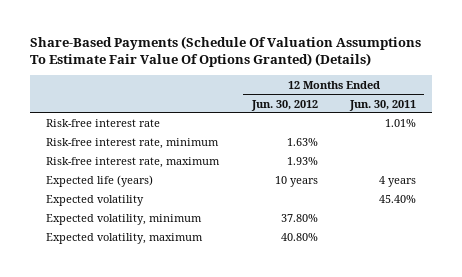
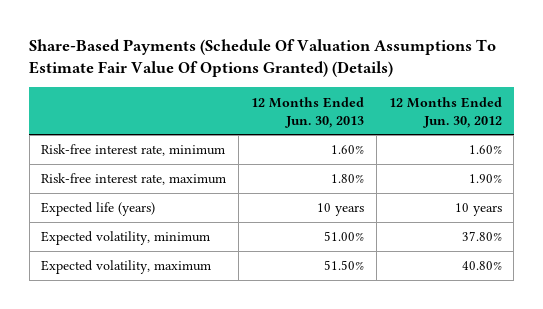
[349,99,417,111] Jun. 30, 2011 -> none
none -> [250,96,364,128] 12 Months Ended Jun. 30, 2013
[46,119,161,128] Risk-free interest rate -> none
[286,138,318,147] 1.63% -> [468,145,502,155] 1.60%
[286,157,318,166] 1.93% -> [468,174,502,184] 1.90%
[46,195,145,207] Expected volatility -> none

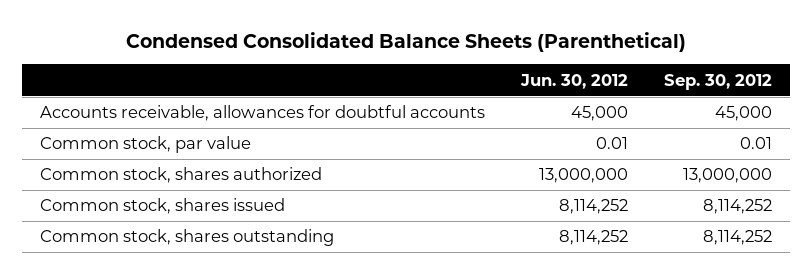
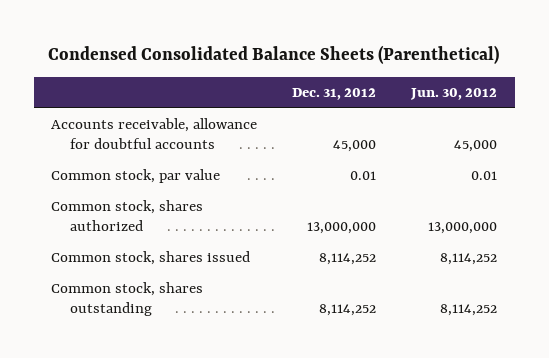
[663,73,772,90] Sep. 30, 2012 -> none
none -> [292,87,377,100] Dec. 31, 2012
[40,105,486,122] Accounts receivable, allowances for doubtful accounts -> [51,118,258,150] Accounts receivable, allowance for doubtful accounts

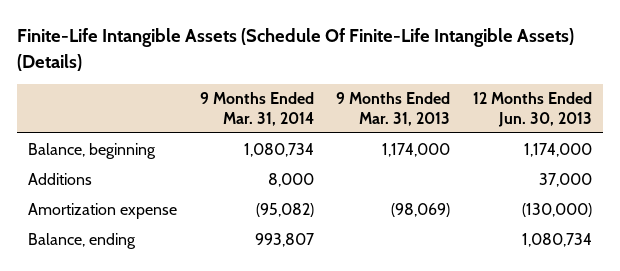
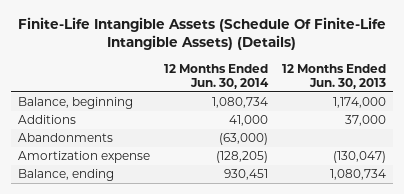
[199,92,314,126] 9 Months Ended Mar. 31, 2014 -> none
[336,92,451,126] 9 Months Ended Mar. 31, 2013 -> none
none -> [163,63,269,89] 12 Months Ended Jun. 30, 2014
none -> [17,133,113,143] Abandonments
[521,202,592,217] (130,000) -> [333,151,387,164] (130,047)

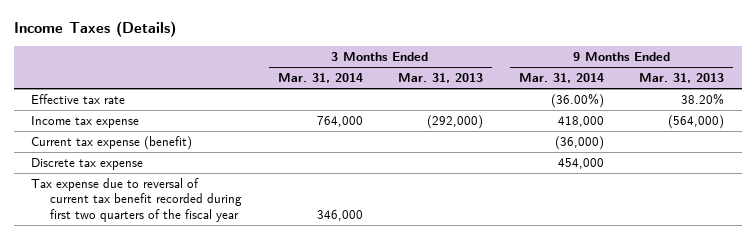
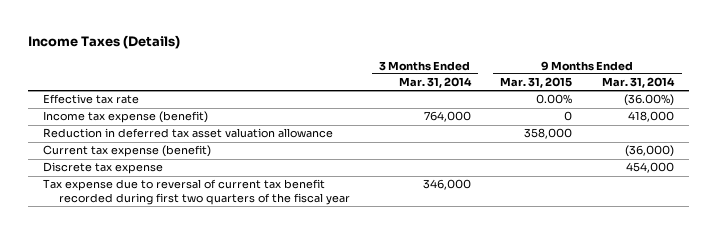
[398,73,484,84] Mar. 31, 2013 -> none
[639,73,725,84] Mar. 31, 2013 -> none
none -> [500,77,573,89] Mar. 31, 2015
[31,115,140,128] Income tax expense -> [43,111,209,124] Income tax expense (benefit)
none -> [43,128,334,139] Reduction in deferred tax asset valuation allowance

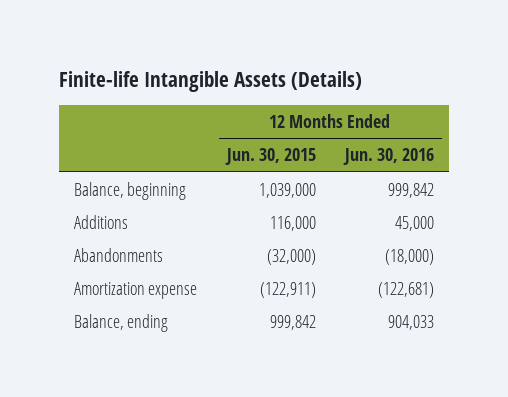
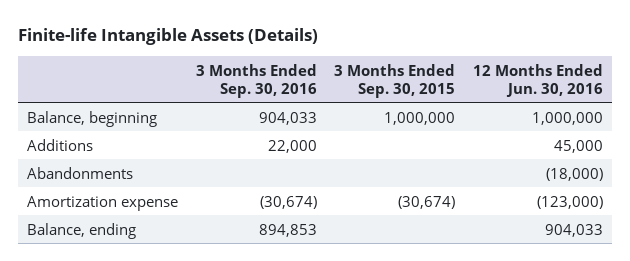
[224,148,316,166] Jun. 30, 2015 -> none
none -> [195,63,317,98] 3 Months Ended Sep. 30, 2016
none -> [334,63,456,98] 3 Months Ended Sep. 30, 2015
[388,183,435,199] 999,842 -> [531,111,603,125] 1,000,000
[378,282,435,299] (122,681) -> [536,195,603,209] (123,000)

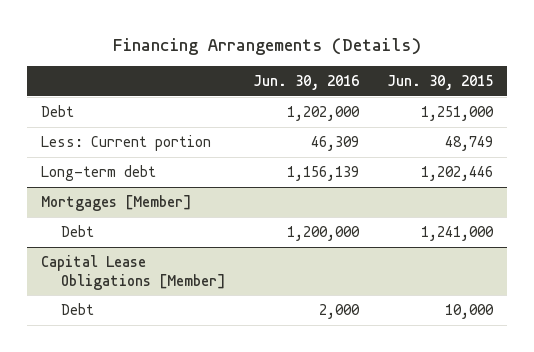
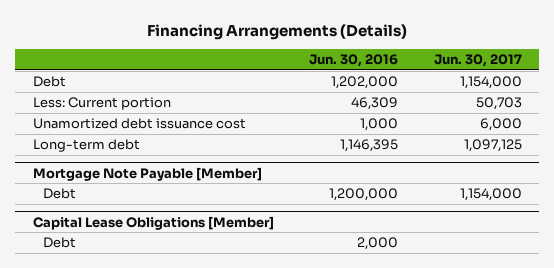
[386,74,493,90] Jun. 30, 2015 -> none
none -> [433,53,522,67] Jun. 30, 2017
none -> [32,118,246,130] Unamortized debt issuance cost
[287,166,360,182] 1,156,139 -> [340,139,399,153] 1,146,395
[40,195,192,212] Mortgages [Member] -> [32,166,262,181] Mortgage Note Payable [Member]

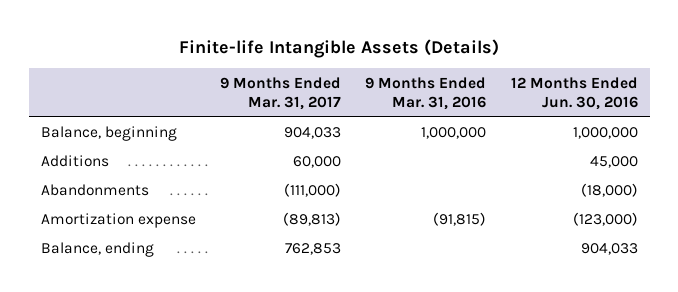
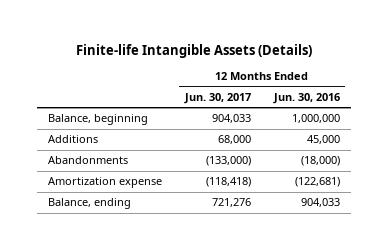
[220,76,342,111] 9 Months Ended Mar. 31, 2017 -> none
[365,76,487,111] 9 Months Ended Mar. 31, 2016 -> none
none -> [184,92,252,104] Jun. 30, 2017
[572,212,638,227] (123,000) -> [294,177,340,188] (122,681)

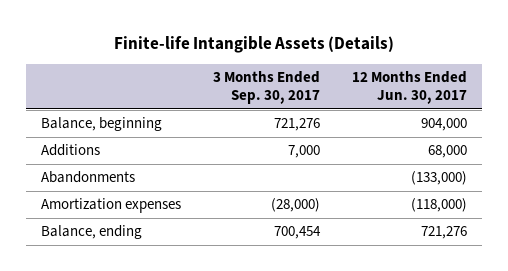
[272,92,340,104] Jun. 30, 2016 -> none
none -> [213,71,321,104] 3 Months Ended Sep. 30, 2017
[212,114,252,124] 904,033 -> [420,118,467,132] 904,000
[48,177,163,189] Amortization expense -> none
none -> [41,198,182,214] Amortization expenses

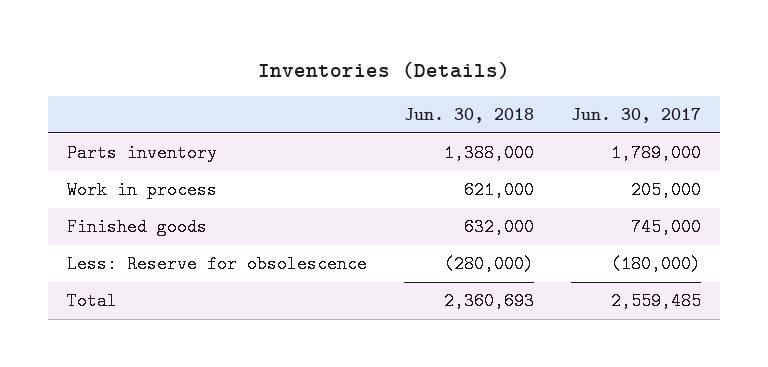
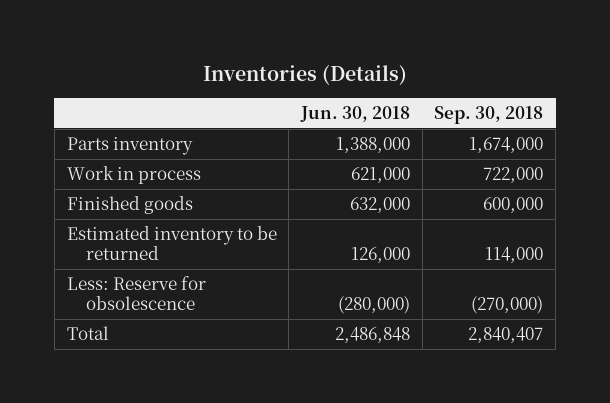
[571,107,702,123] Jun. 30, 2017 -> none
none -> [434,106,544,125] Sep. 30, 2018
none -> [66,226,277,261] Estimated inventory to be returned
[444,292,535,311] 2,360,693 -> [335,327,411,344] 2,486,848

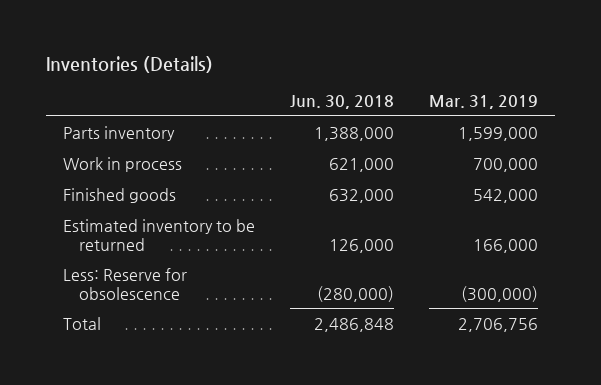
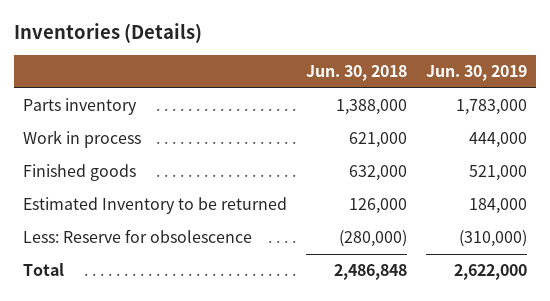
[429,95,539,110] Mar. 31, 2019 -> none
none -> [425,65,527,82] Jun. 30, 2019
[63,218,256,251] Estimated inventory to be returned -> [23,197,288,215] Estimated Inventory to be returned

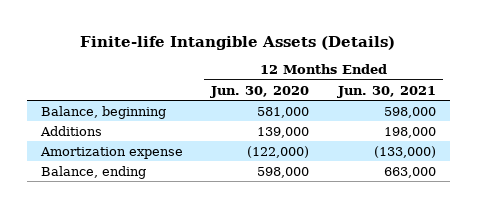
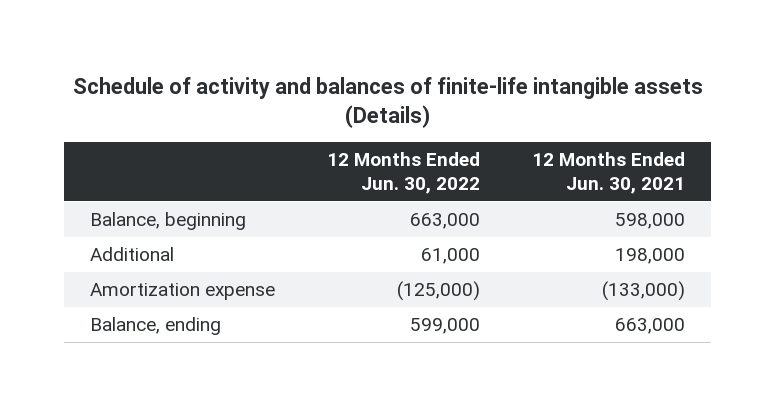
[80,35,396,50] Finite-life Intangible Assets (Details) -> [72,76,703,128] Schedule of activity and balances of finite-life intangible assets (Details)
[210,85,310,98] Jun. 30, 2020 -> none
none -> [327,151,481,194] 12 Months Ended Jun. 30, 2022
[40,125,103,136] Additions -> [90,247,175,262] Additional

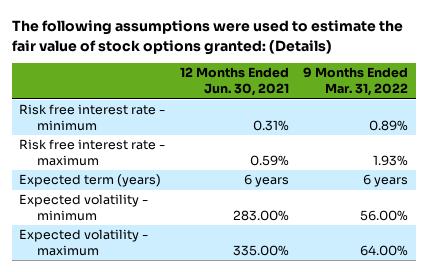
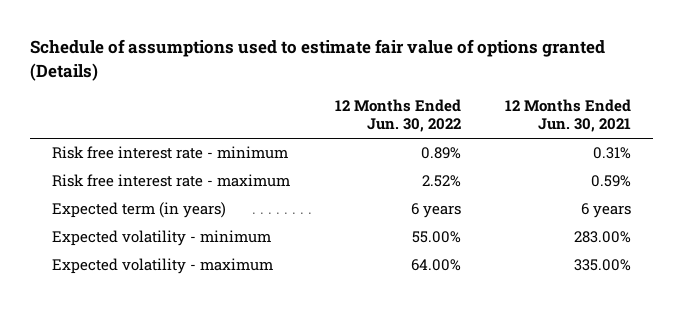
[12,20,404,55] The following assumptions were used to estimate the fair value of stock options granted: (Details) -> [30,39,606,81] Schedule of assumptions used to estimate fair value of options granted (Details)
[303,67,409,97] 9 Months Ended Mar. 31, 2022 -> none
none -> [334,98,461,133] 12 Months Ended Jun. 30, 2022
[19,174,162,188] Expected term (years) -> [52,202,227,219] Expected term (in years)

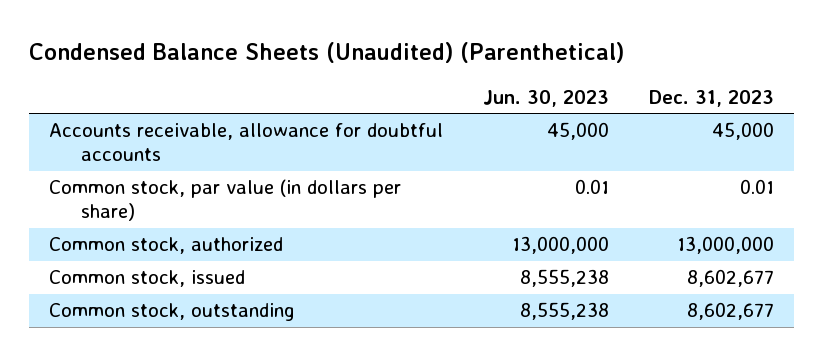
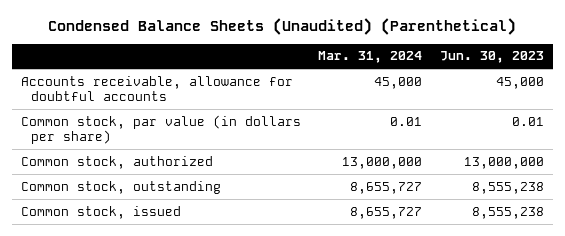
[648,89,774,107] Dec. 31, 2023 -> none
none -> [318,51,423,64] Mar. 31, 2024
[48,270,245,288] Common stock, issued -> [20,205,181,219] Common stock, issued

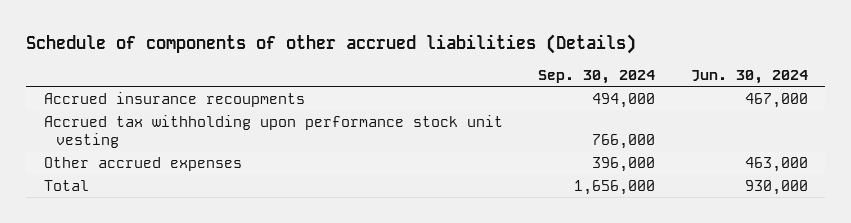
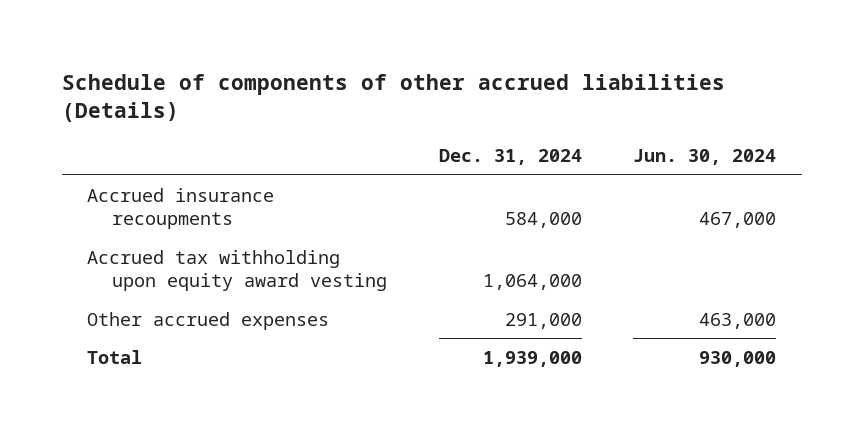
[538,69,656,84] Sep. 30, 2024 -> none
none -> [438,149,582,166] Dec. 31, 2024
[43,114,503,148] Accrued tax withholding upon performance stock unit vesting -> [87,249,388,292] Accrued tax withholding upon equity award vesting

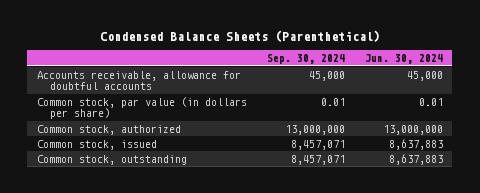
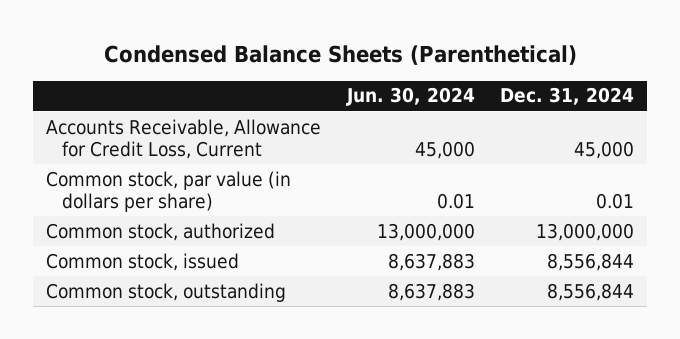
[266,54,345,65] Sep. 30, 2024 -> none
none -> [500,87,635,106] Dec. 31, 2024
[37,70,242,91] Accounts receivable, allowance for doubtful accounts -> [46,118,322,159] Accounts Receivable, Allowance for Credit Loss, Current

